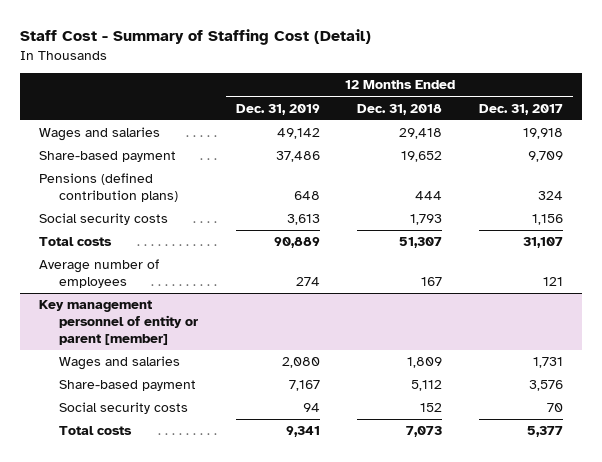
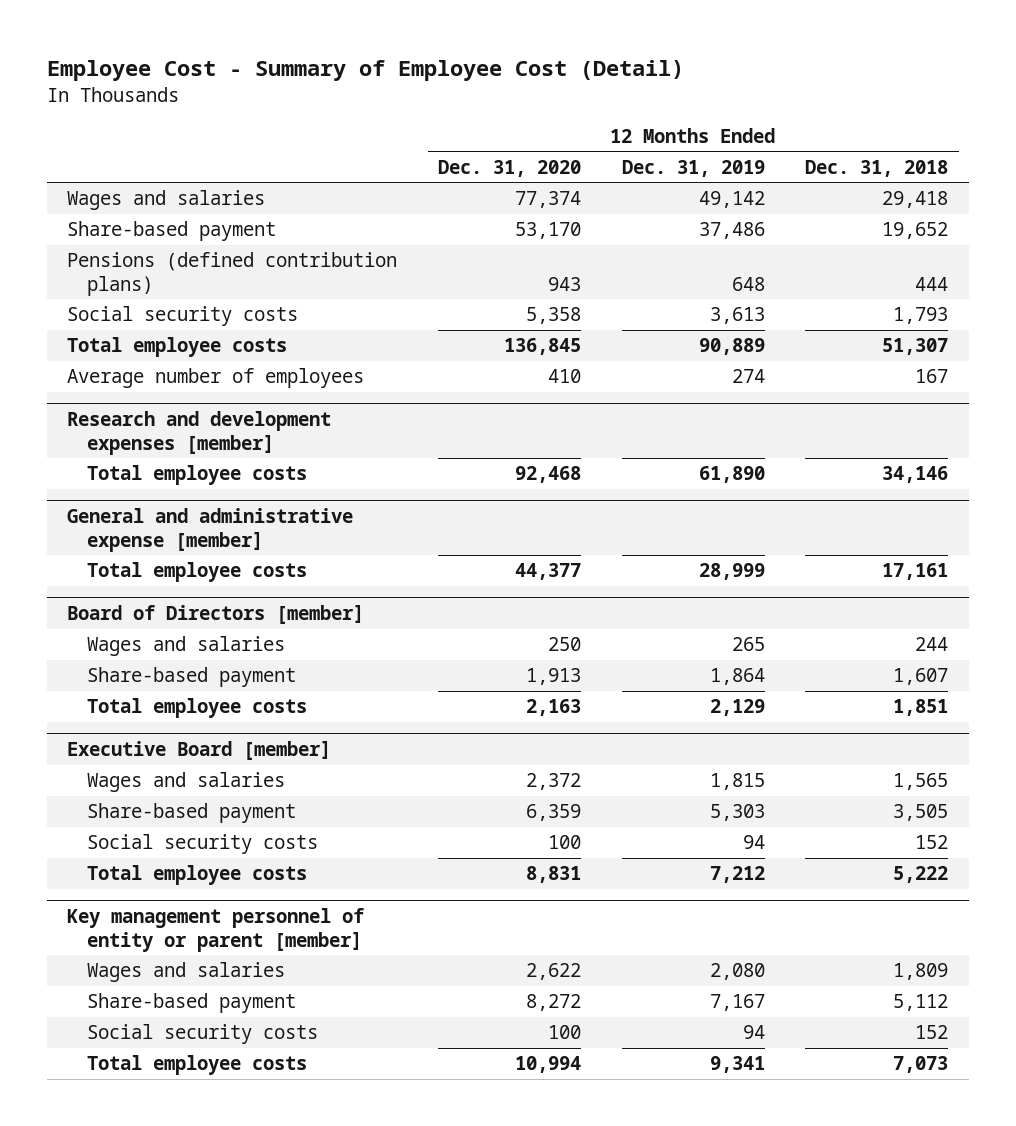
[20,29,372,46] Staff Cost - Summary of Staffing Cost (Detail) -> [46,60,684,82] Employee Cost - Summary of Employee Cost (Detail)
[479,103,564,115] Dec. 31, 2017 -> none
none -> [437,159,581,177] Dec. 31, 2020
[38,237,112,247] Total costs -> [67,337,288,358] Total employee costs
none -> [67,410,332,455] Research and development expenses [member]
none -> [87,465,308,486] Total employee costs
none -> [67,507,354,552] General and administrative expense [member]
none -> [87,562,308,583] Total employee costs
none -> [67,604,365,624] Board of Directors [member]
none -> [87,636,286,657] Wages and salaries
none -> [87,667,297,688] Share-based payment
none -> [87,698,308,719] Total employee costs
none -> [67,740,332,760] Executive Board [member]
none -> [87,772,286,793] Wages and salaries
none -> [87,803,297,824] Share-based payment
none -> [87,834,319,855] Social security costs
none -> [87,865,308,886] Total employee costs
[59,426,133,436] Total costs -> [87,1055,308,1076] Total employee costs

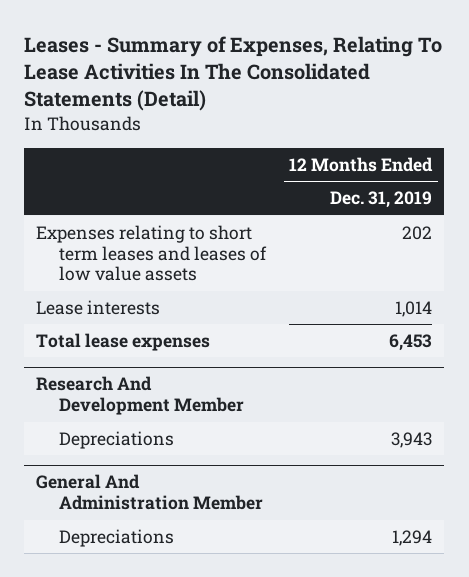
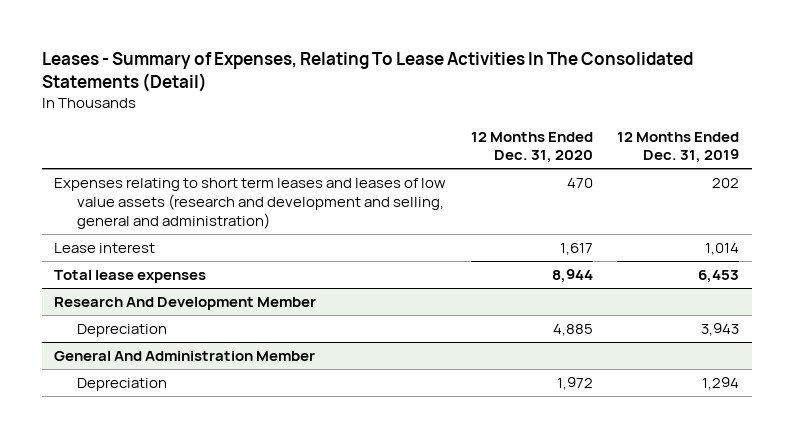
none -> [470,131,593,164] 12 Months Ended Dec. 31, 2020
[36,225,268,282] Expenses relating to short term leases and leases of low value assets -> [54,177,447,229] Expenses relating to short term leases and leases of low value assets (research and development and selling, general and administration)
[36,300,161,316] Lease interests -> [54,242,156,253] Lease interest
[59,431,175,450] Depreciations -> [76,323,167,337] Depreciation
[59,529,175,548] Depreciations -> [76,377,167,391] Depreciation

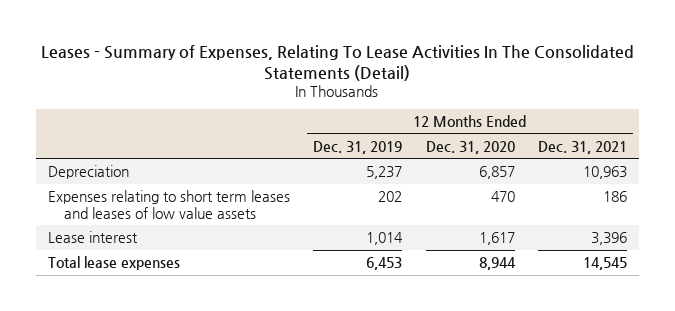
none -> [538,140,628,154] Dec. 31, 2021
none -> [47,164,129,179] Depreciation
[54,177,447,229] Expenses relating to short term leases and leases of low value assets (research and development and selling, general and administration) -> [47,189,290,219] Expenses relating to short term leases and leases of low value assets
[54,296,317,310] Research And Development Member -> none
[76,323,167,337] Depreciation -> none
[54,350,316,361] General And Administration Member -> none
[76,377,167,391] Depreciation -> none

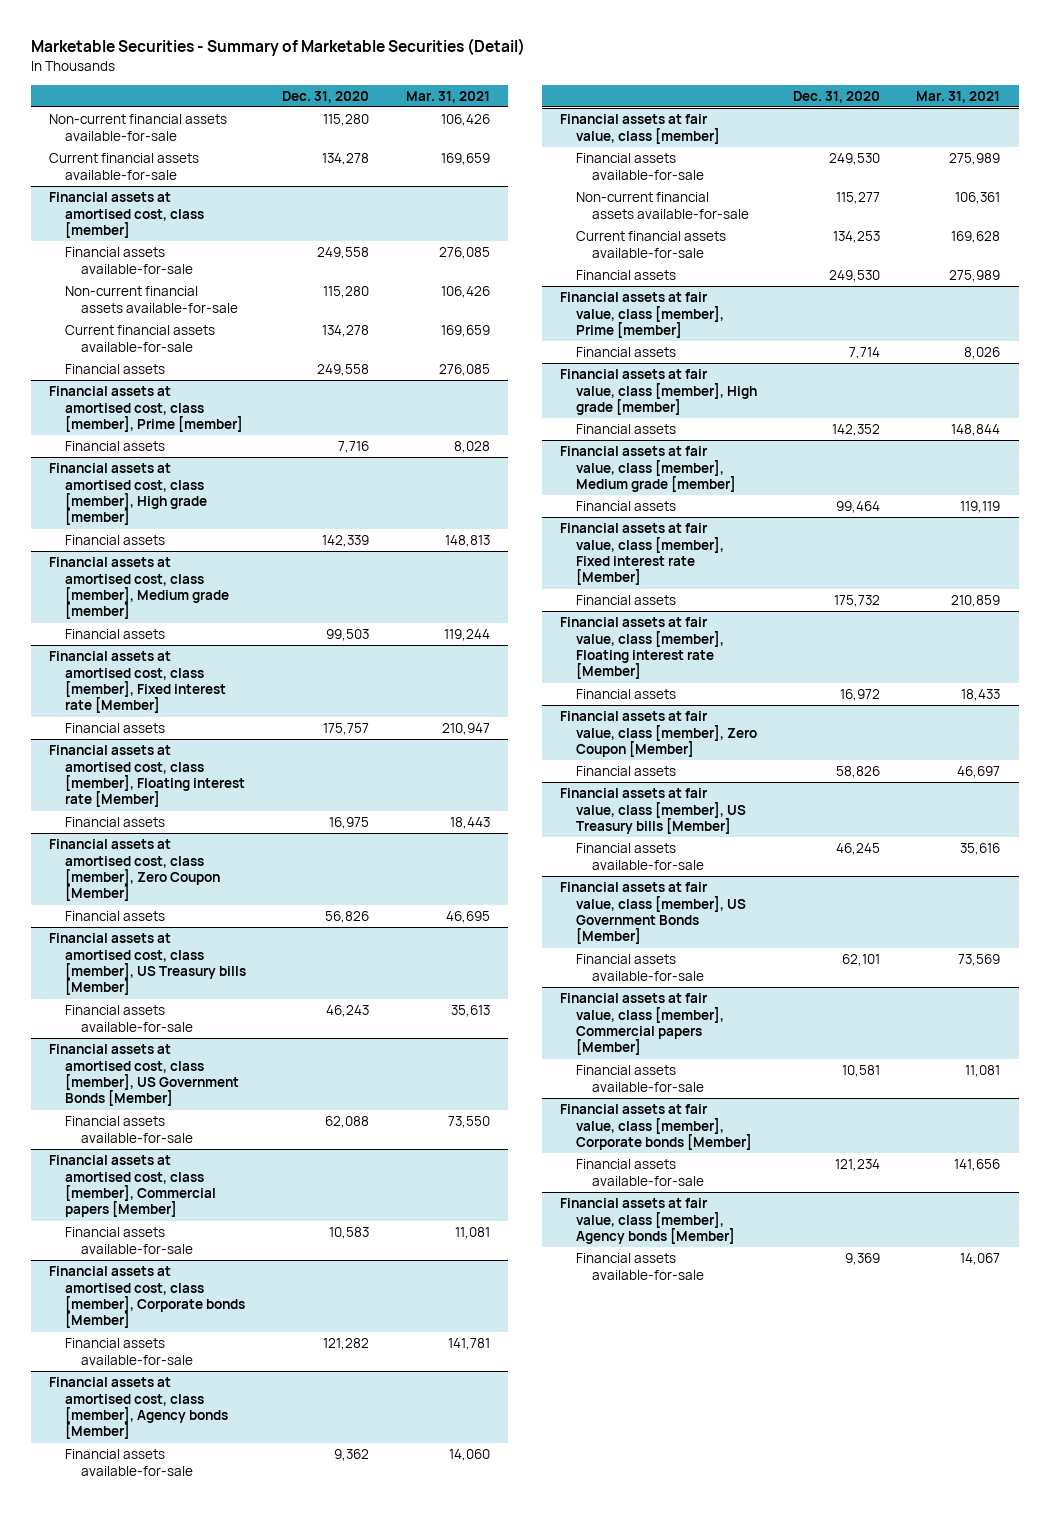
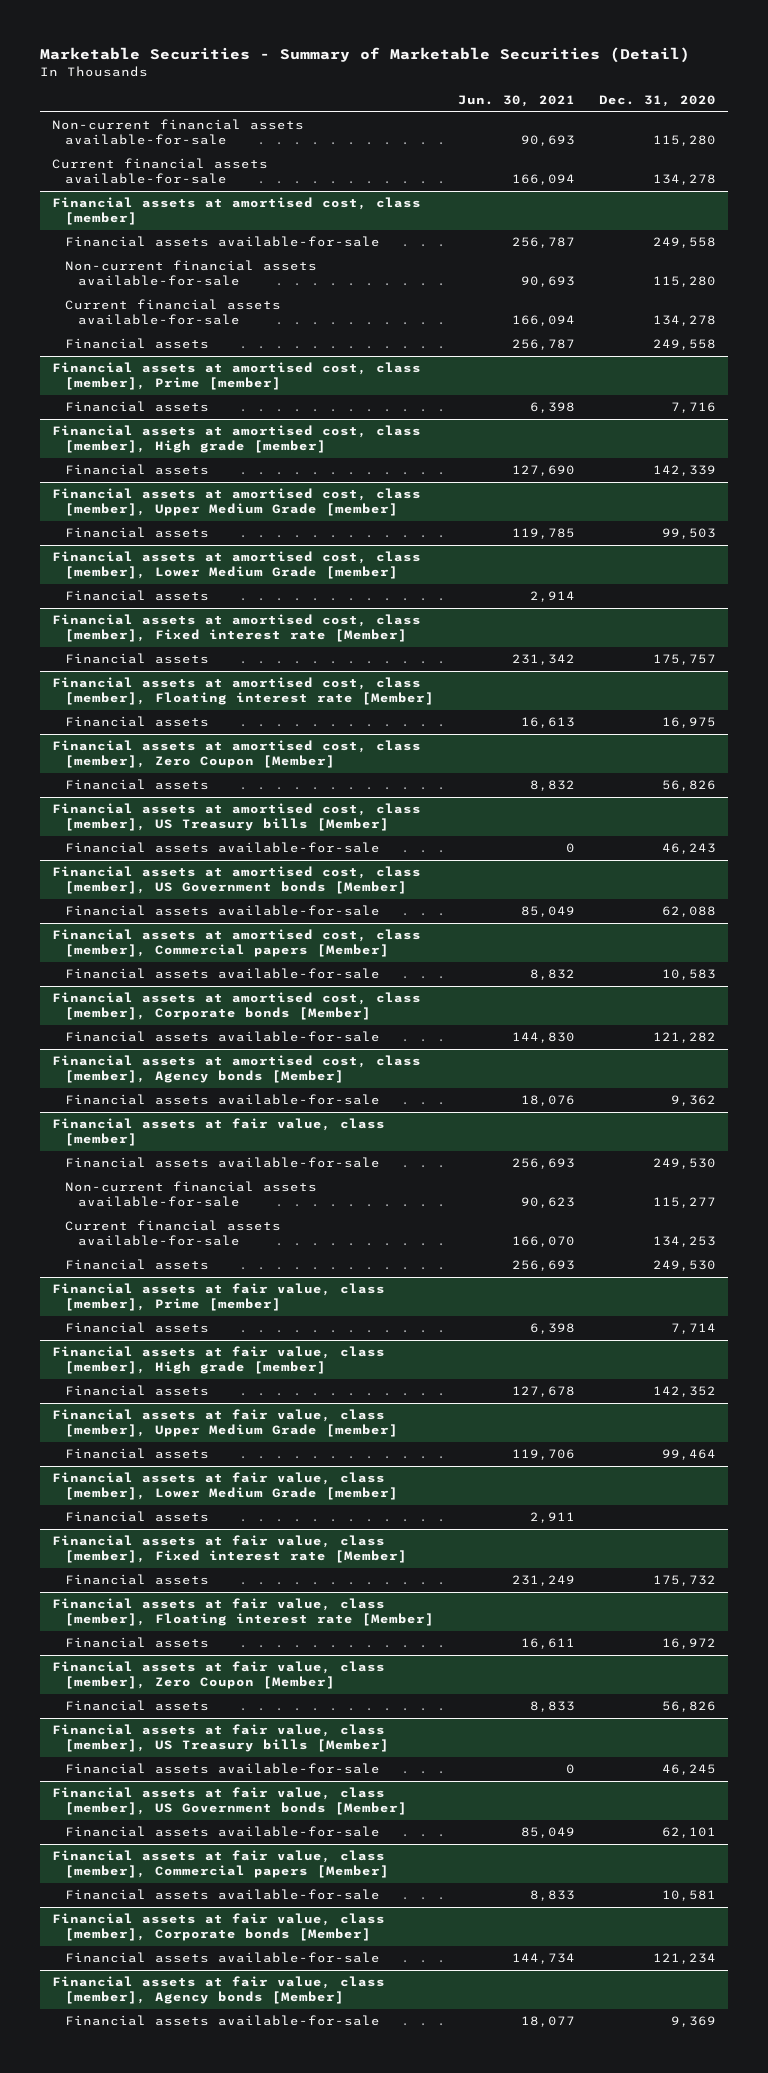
[405,90,490,103] Mar. 31, 2021 -> none
none -> [457,95,575,108] Jun. 30, 2021
[49,557,230,620] Financial assets at amortised cost, class [member], Medium grade [member] -> [52,488,422,517] Financial assets at amortised cost, class [member], Upper Medium Grade [member]
none -> [52,551,422,580] Financial assets at amortised cost, class [member], Lower Medium Grade [member]
none -> [64,590,209,602] Financial assets
[49,1044,240,1107] Financial assets at amortised cost, class [member], US Government Bonds [Member] -> [52,866,422,895] Financial assets at amortised cost, class [member], US Government bonds [Member]
[560,446,736,493] Financial assets at fair value, class [member], Medium grade [member] -> [52,1409,398,1438] Financial assets at fair value, class [member], Upper Medium Grade [member]
none -> [52,1472,398,1501] Financial assets at fair value, class [member], Lower Medium Grade [member]
none -> [64,1511,209,1523] Financial assets
[836,766,881,779] 58,826 -> [661,1701,716,1713] 56,826
[560,882,746,945] Financial assets at fair value, class [member], US Government Bonds [Member] -> [52,1787,407,1816] Financial assets at fair value, class [member], US Government bonds [Member]

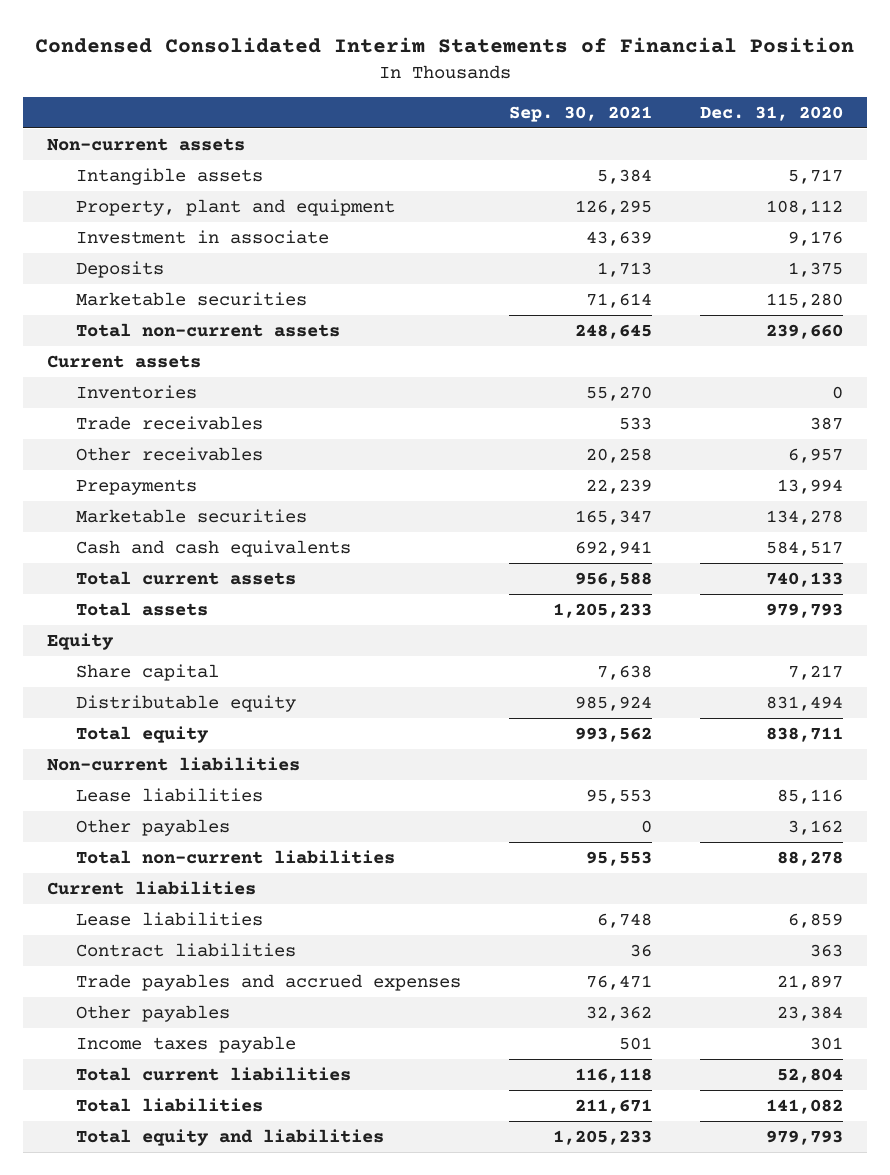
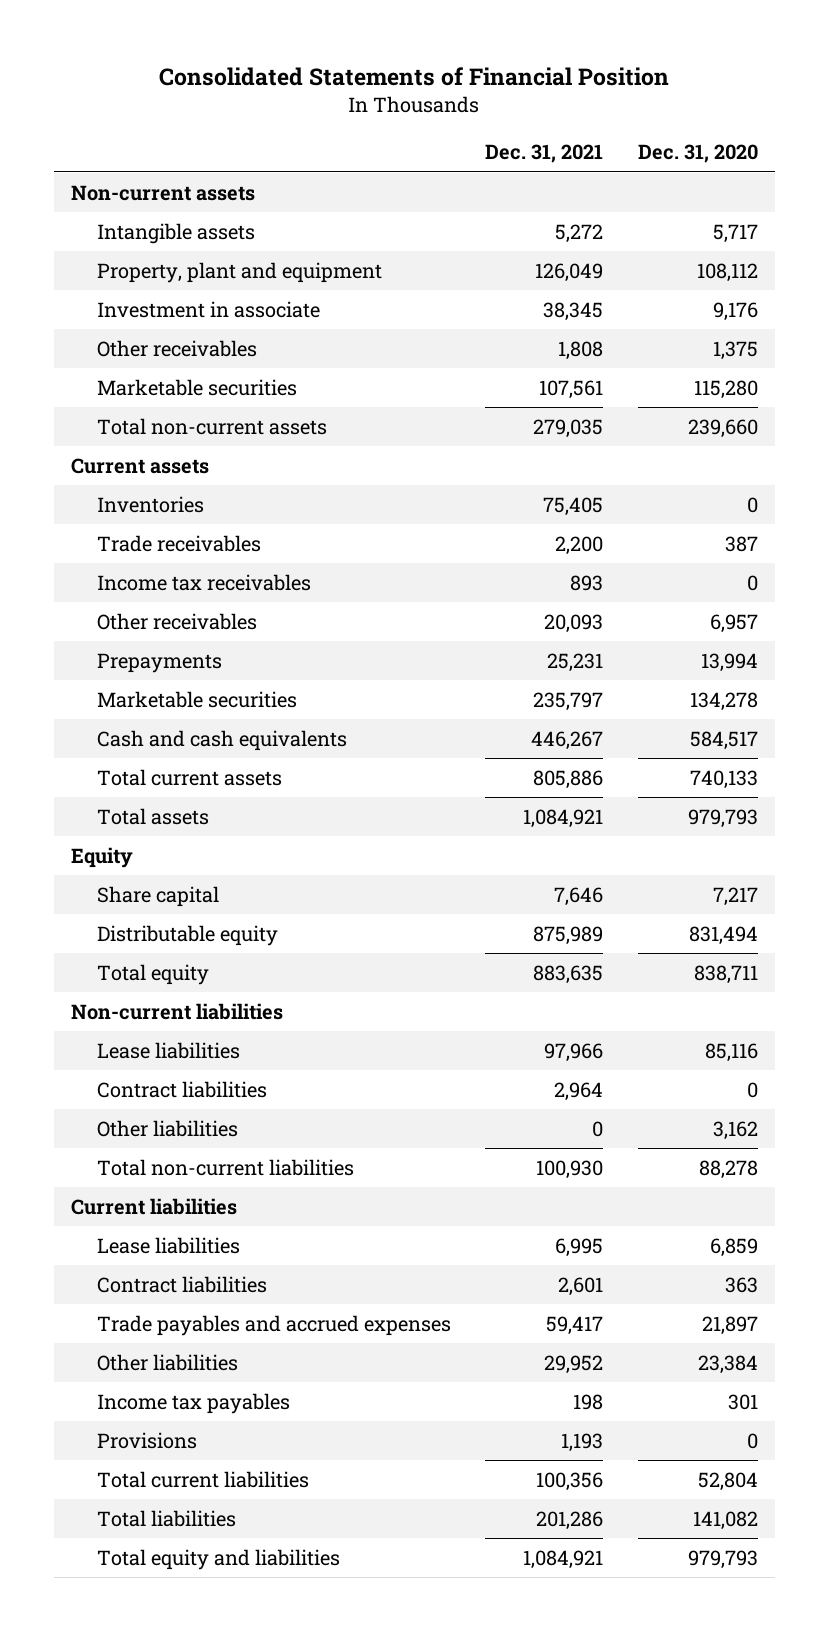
[34,37,854,54] Condensed Consolidated Interim Statements of Financial Position -> [159,67,670,87] Consolidated Statements of Financial Position
[508,105,652,122] Sep. 30, 2021 -> none
none -> [485,144,604,164] Dec. 31, 2021
[76,261,165,279] Deposits -> [96,340,257,358] Other receivables
none -> [96,574,311,592] Income tax receivables
none -> [96,1081,267,1099] Contract liabilities
[76,819,231,837] Other payables -> [96,1120,238,1138] Other liabilities
[76,1005,231,1023] Other payables -> [96,1354,238,1372] Other liabilities
[76,1036,297,1054] Income taxes payable -> [96,1393,290,1415] Income tax payables
none -> [96,1432,197,1450] Provisions

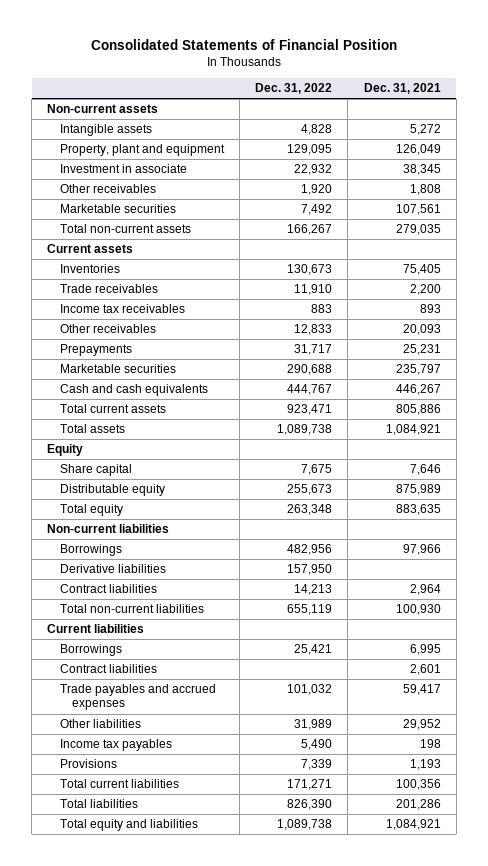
[637,144,758,164] Dec. 31, 2020 -> none
none -> [255,83,333,95] Dec. 31, 2022
[96,1042,240,1060] Lease liabilities -> [59,544,122,557] Borrowings
none -> [59,564,166,574] Derivative liabilities
[96,1120,238,1138] Other liabilities -> none
[96,1237,240,1255] Lease liabilities -> [59,644,122,657] Borrowings

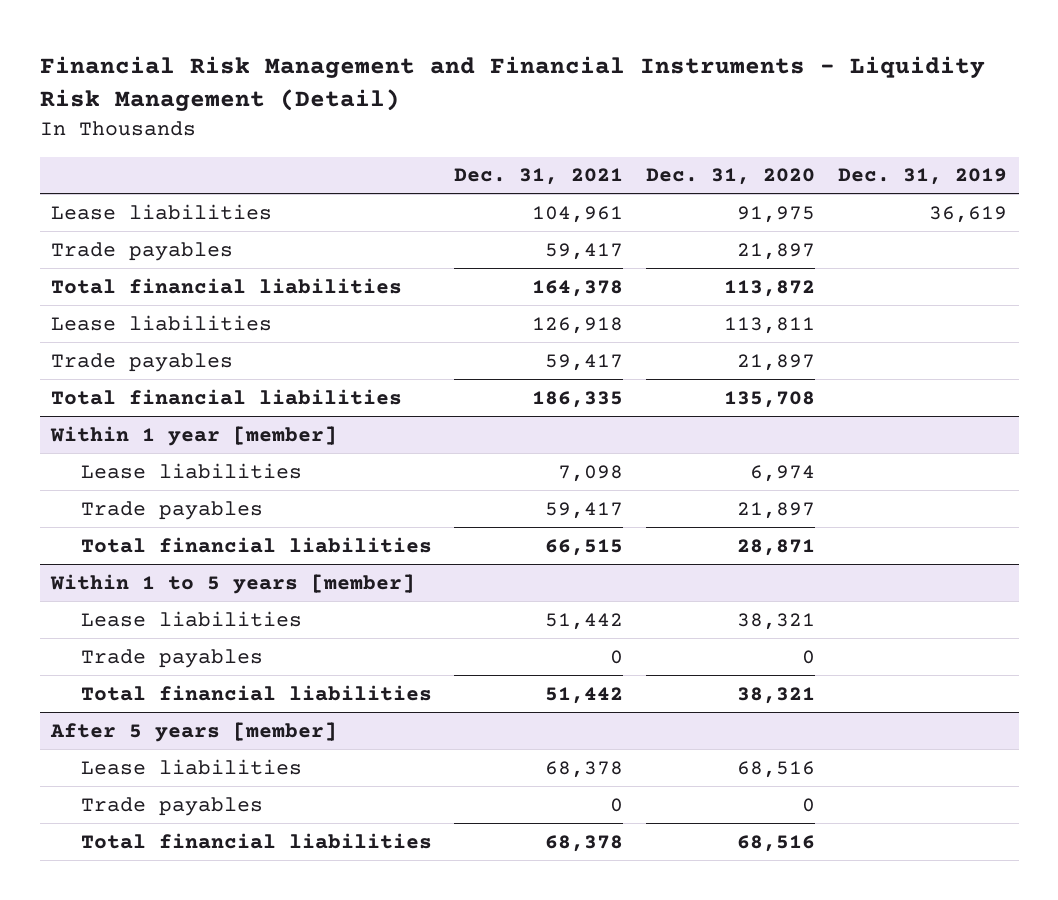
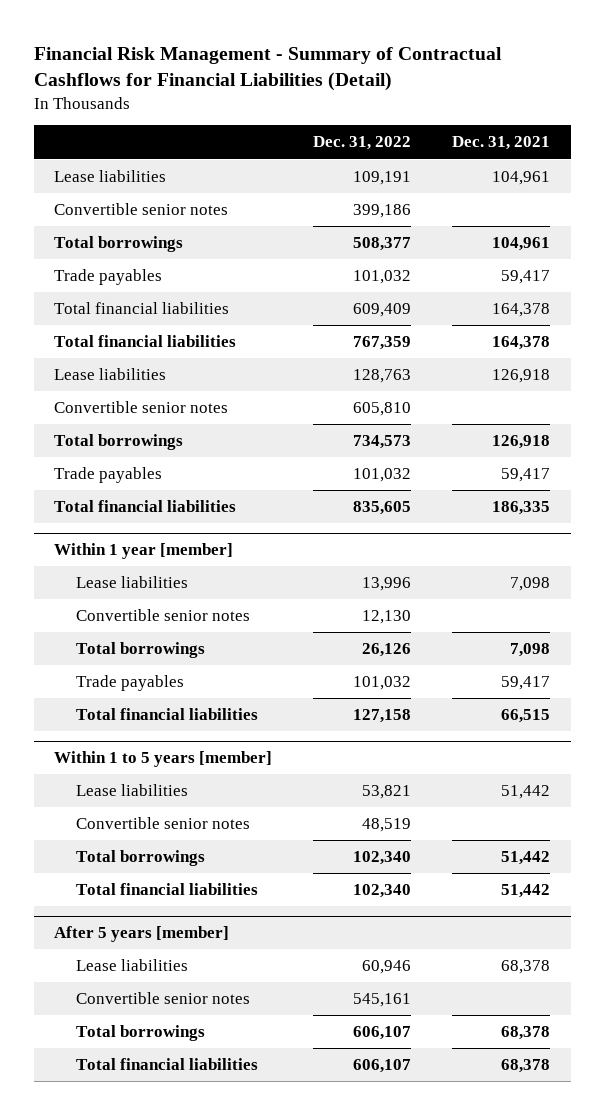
[39,56,985,112] Financial Risk Management and Financial Instruments - Liquidity Risk Management (Detail) -> [33,46,502,91] Financial Risk Management - Summary of Contractual Cashflows for Financial Liabilities (Detail)
[646,168,816,186] Dec. 31, 2020 -> none
[838,168,1008,186] Dec. 31, 2019 -> none
none -> [313,136,412,151] Dec. 31, 2022
none -> [54,203,229,216] Convertible senior notes
none -> [54,236,184,253] Total borrowings
none -> [54,335,237,348] Total financial liabilities
none -> [54,401,229,414] Convertible senior notes
none -> [54,434,184,451] Total borrowings
none -> [76,609,251,622] Convertible senior notes
none -> [76,642,206,659] Total borrowings
[80,648,263,668] Trade payables -> none
none -> [76,817,251,830] Convertible senior notes
none -> [76,850,206,867] Total borrowings
[80,796,263,816] Trade payables -> none
none -> [76,992,251,1005] Convertible senior notes
none -> [76,1025,206,1042] Total borrowings

